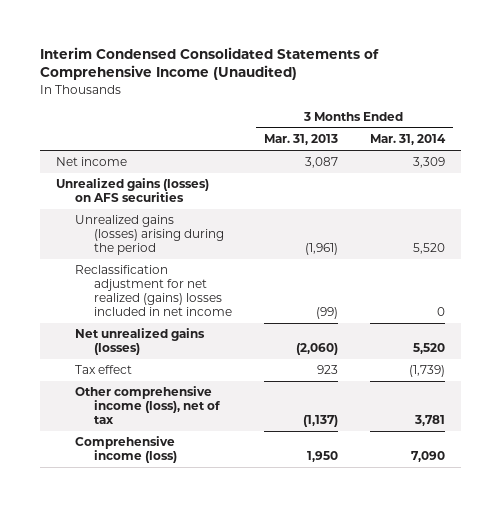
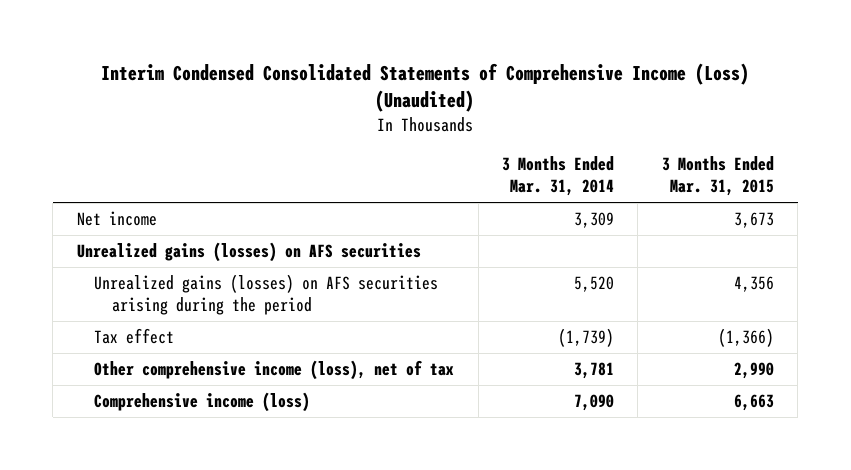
[40,46,380,81] Interim Condensed Consolidated Statements of Comprehensive Income (Unaudited) -> [101,63,750,113] Interim Condensed Consolidated Statements of Comprehensive Income (Loss) (Unaudited)
[264,134,339,146] Mar. 31, 2013 -> none
none -> [661,156,774,197] 3 Months Ended Mar. 31, 2015
[75,265,233,317] Reclassification adjustment for net realized (gains) losses included in net income -> none
[75,328,206,356] Net unrealized gains (losses) -> none
[75,215,225,256] Unrealized gains (losses) arising during the period -> [94,274,439,316] Unrealized gains (losses) on AFS securities arising during the period

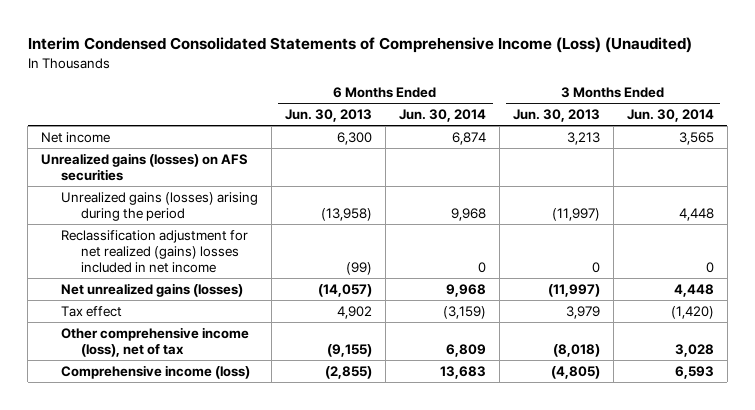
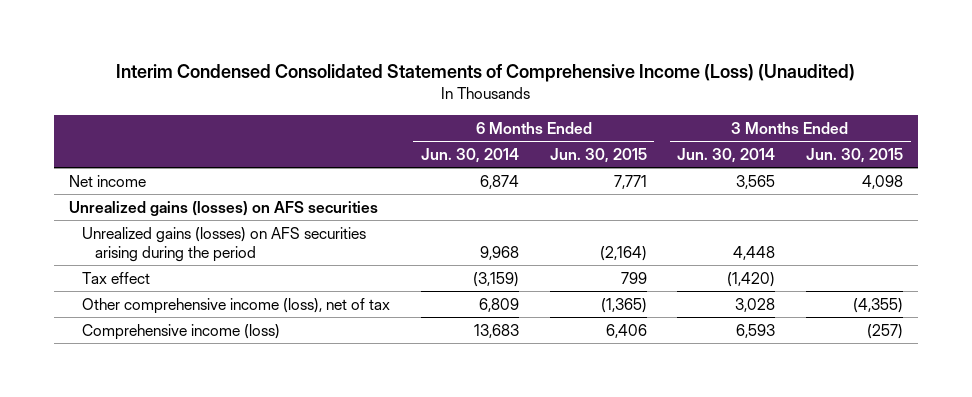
[285,109,373,123] Jun. 30, 2013 -> none
[512,109,600,123] Jun. 30, 2013 -> none
none -> [549,147,647,163] Jun. 30, 2015
none -> [805,147,903,163] Jun. 30, 2015
[61,229,249,273] Reclassification adjustment for net realized (gains) losses included in net income -> none
[61,282,244,297] Net unrealized gains (losses) -> none
[61,191,259,221] Unrealized gains (losses) arising during the period -> [82,226,367,262] Unrealized gains (losses) on AFS securities arising during the period

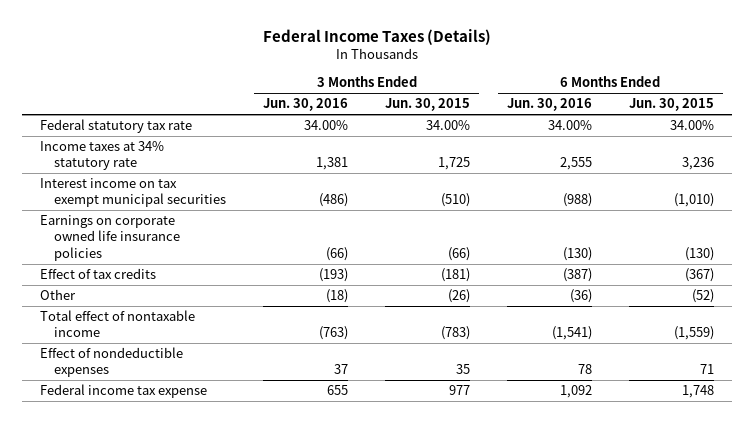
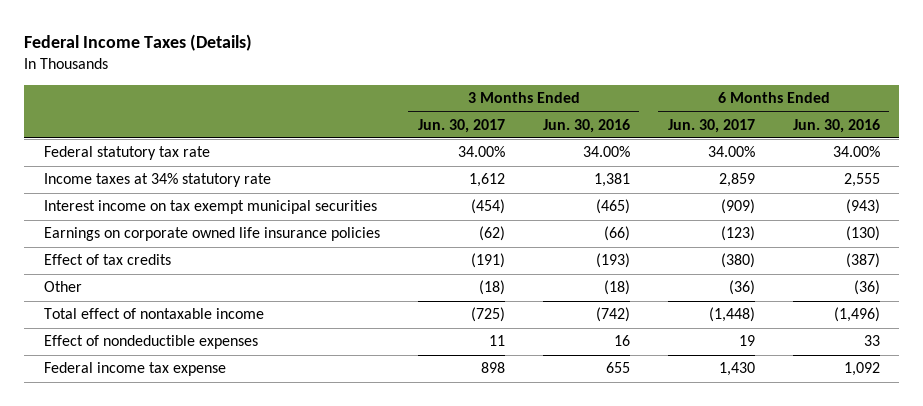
[385,98,471,112] Jun. 30, 2015 -> none
[628,98,714,112] Jun. 30, 2015 -> none
none -> [417,118,505,133] Jun. 30, 2017
none -> [667,118,755,133] Jun. 30, 2017
[319,193,349,208] (486) -> [595,199,630,215] (465)
[562,193,592,208] (988) -> [845,199,880,215] (943)
[319,326,349,341] (763) -> [595,307,630,323] (742)
[551,326,592,341] (1,541) -> [833,307,880,323] (1,496)
[334,364,349,375] 37 -> [613,335,630,347] 16
[577,364,592,375] 78 -> [863,335,880,347] 33

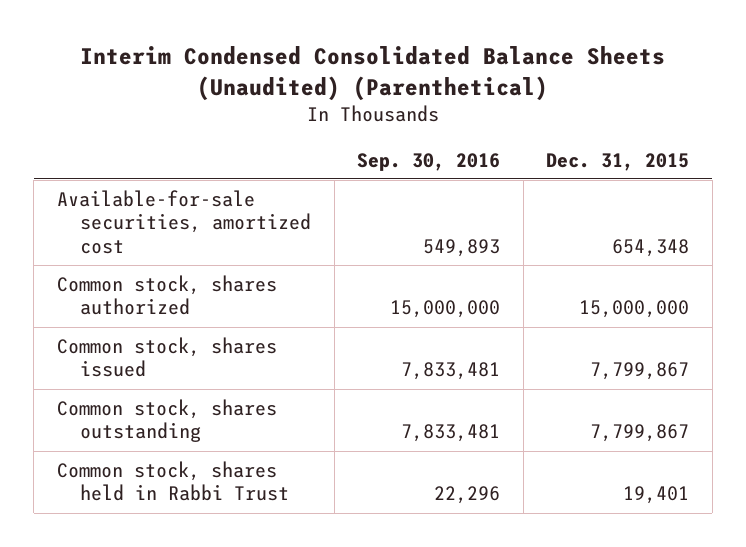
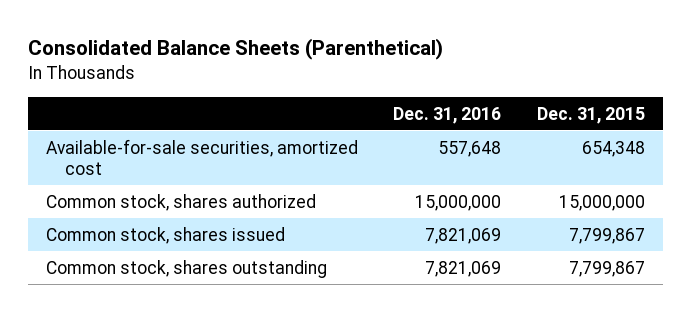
[79,46,665,101] Interim Condensed Consolidated Balance Sheets (Unaudited) (Parenthetical) -> [27,38,443,61] Consolidated Balance Sheets (Parenthetical)
[357,152,501,171] Sep. 30, 2016 -> none
none -> [393,106,502,124] Dec. 31, 2016
[56,460,290,502] Common stock, shares held in Rabbi Trust -> none

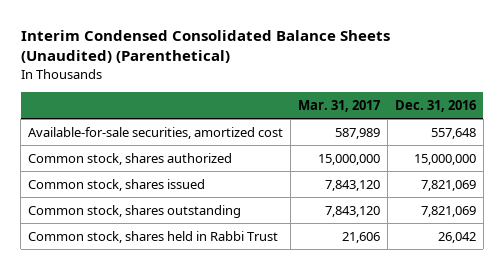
[27,38,443,61] Consolidated Balance Sheets (Parenthetical) -> [20,30,390,64] Interim Condensed Consolidated Balance Sheets (Unaudited) (Parenthetical)
[537,106,646,124] Dec. 31, 2015 -> none
none -> [298,99,381,112] Mar. 31, 2017
none -> [28,230,279,243] Common stock, shares held in Rabbi Trust

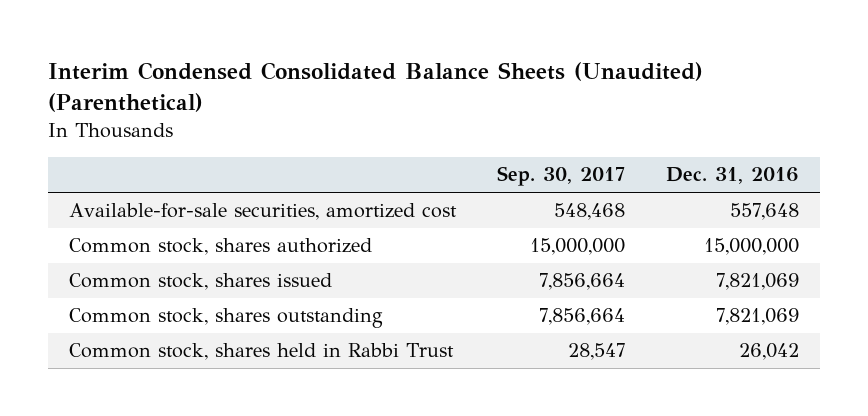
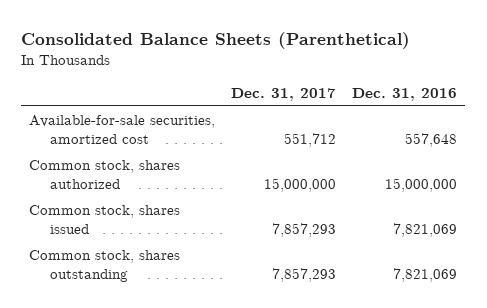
[48,62,704,113] Interim Condensed Consolidated Balance Sheets (Unaudited) (Parenthetical) -> [21,31,411,49] Consolidated Balance Sheets (Parenthetical)
[497,166,626,187] Sep. 30, 2017 -> none
none -> [231,87,337,101] Dec. 31, 2017
[69,343,455,361] Common stock, shares held in Rabbi Trust -> none

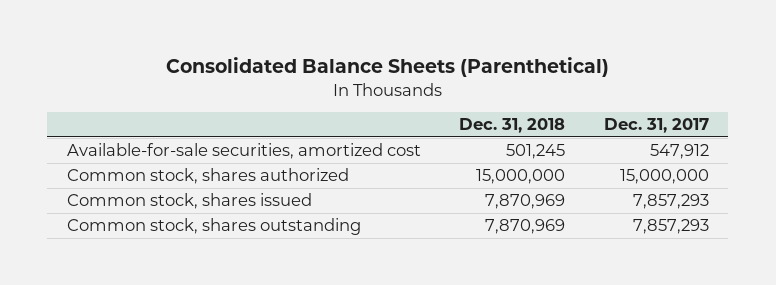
[352,87,458,101] Dec. 31, 2016 -> none
none -> [459,118,566,134] Dec. 31, 2018
[284,132,337,147] 551,712 -> [650,144,710,160] 547,912

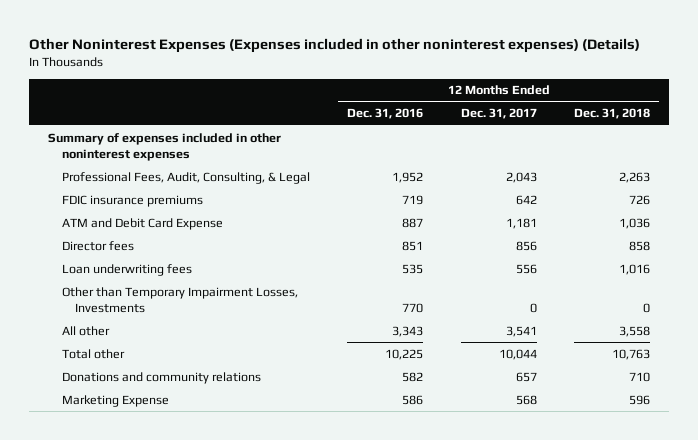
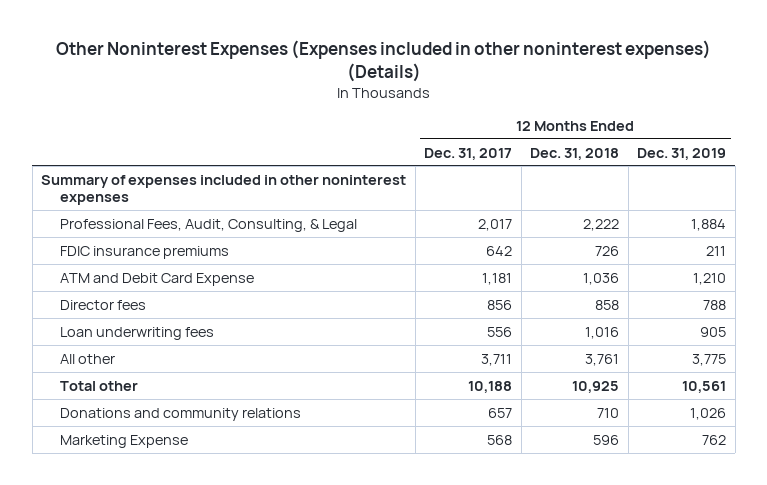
[347,108,424,120] Dec. 31, 2016 -> none
none -> [637,147,727,160] Dec. 31, 2019
[505,171,537,183] 2,043 -> [478,218,513,231] 2,017
[618,171,650,183] 2,263 -> [583,218,620,231] 2,222
[61,286,298,313] Other than Temporary Impairment Losses, Investments -> none
[505,325,537,337] 3,541 -> [481,353,513,366] 3,711
[618,325,650,337] 3,558 -> [585,353,620,366] 3,761
[498,348,537,360] 10,044 -> [468,380,513,393] 10,188
[611,348,650,360] 10,763 -> [572,380,620,393] 10,925

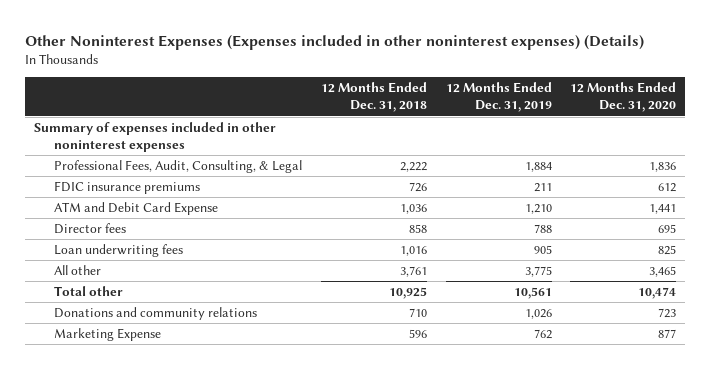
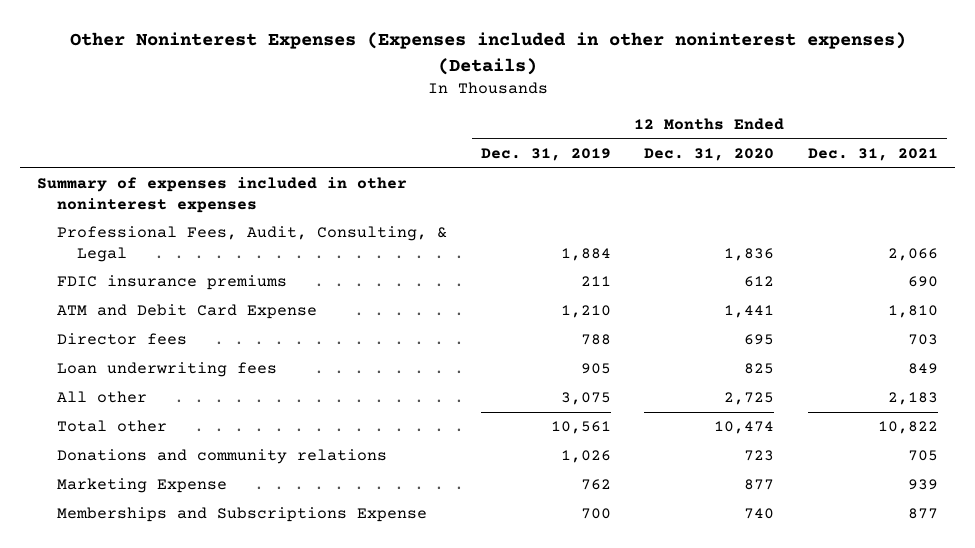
[320,82,427,113] 12 Months Ended Dec. 31, 2018 -> none
none -> [808,147,939,161] Dec. 31, 2021
[524,265,552,277] 3,775 -> [560,392,611,406] 3,075
[649,265,677,277] 3,465 -> [724,392,775,406] 2,725
none -> [56,507,427,523] Memberships and Subscriptions Expense

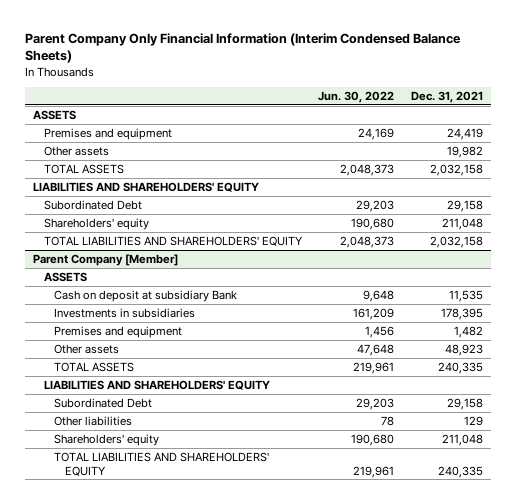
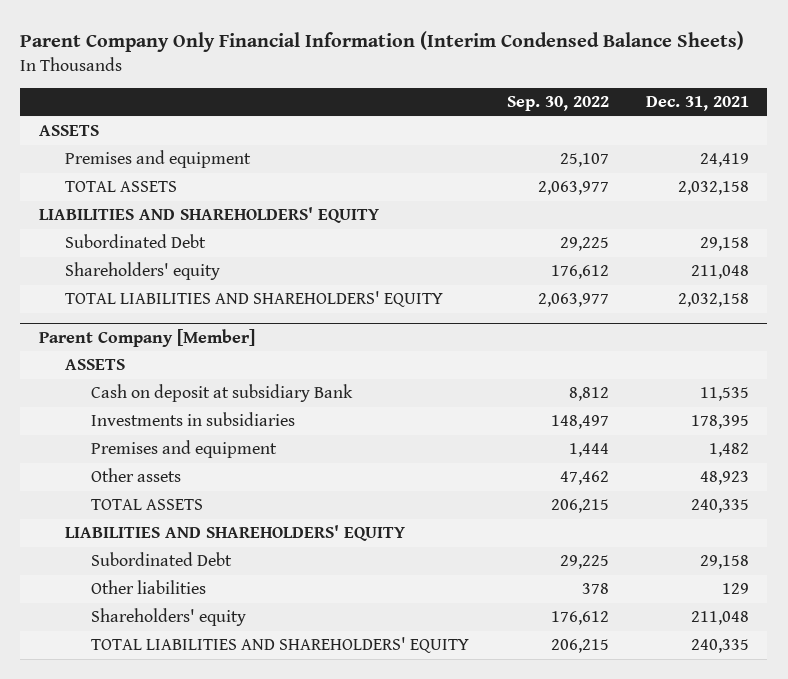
[318,91,395,104] Jun. 30, 2022 -> none
none -> [506,96,609,112] Sep. 30, 2022
[43,145,109,156] Other assets -> none

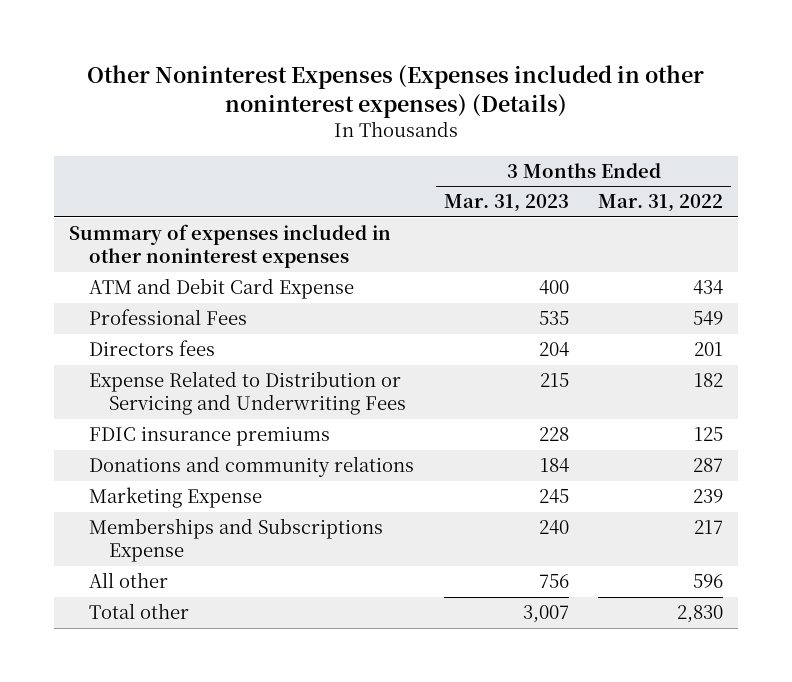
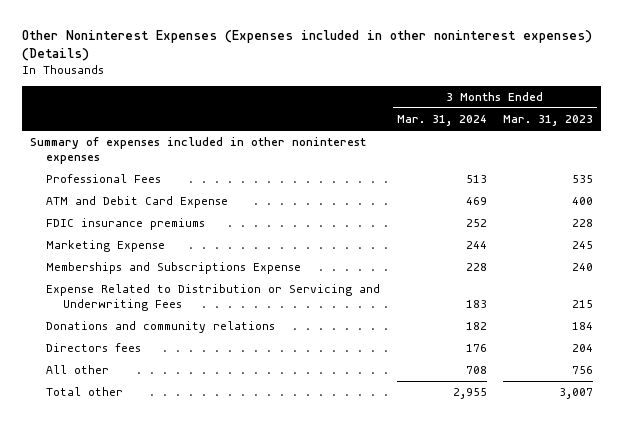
[598,194,724,213] Mar. 31, 2022 -> none
none -> [396,115,487,127] Mar. 31, 2024
[88,278,354,300] ATM and Debit Card Expense -> [46,196,229,209] ATM and Debit Card Expense
[88,371,406,416] Expense Related to Distribution or Servicing and Underwriting Fees -> [46,284,381,311] Expense Related to Distribution or Servicing and Underwriting Fees
[88,456,414,478] Donations and community relations -> [46,321,276,334] Donations and community relations
[88,340,215,357] Directors fees -> [46,343,142,353] Directors fees

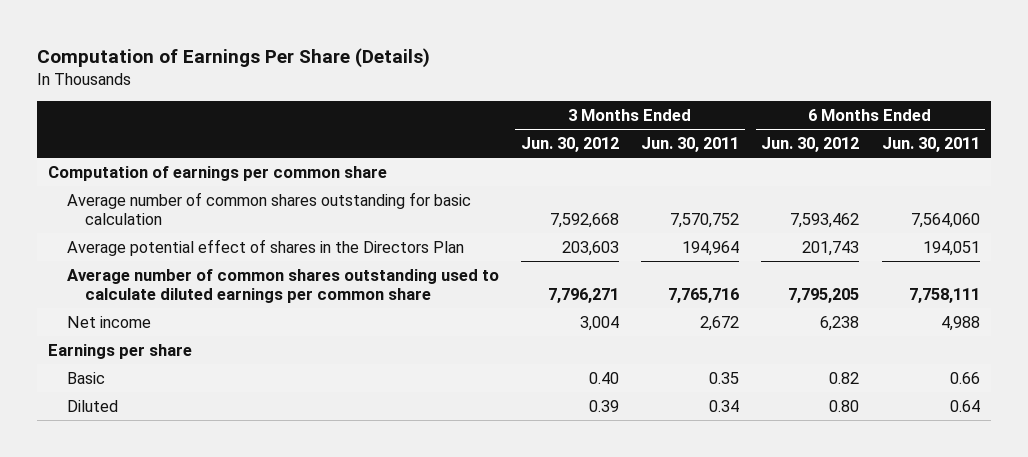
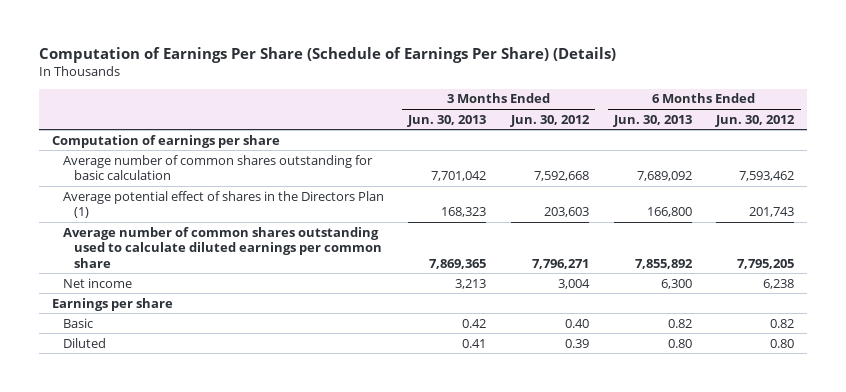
[37,47,431,68] Computation of Earnings Per Share (Details) -> [39,47,617,64] Computation of Earnings Per Share (Schedule of Earnings Per Share) (Details)
[641,137,740,153] Jun. 30, 2011 -> none
[881,137,980,153] Jun. 30, 2011 -> none
none -> [407,114,487,127] Jun. 30, 2013
none -> [612,114,692,127] Jun. 30, 2013
[48,165,388,181] Computation of earnings per common share -> [51,134,280,148] Computation of earnings per share
[66,238,464,256] Average potential effect of shares in the Directors Plan -> [62,190,384,219] Average potential effect of shares in the Directors Plan (1)

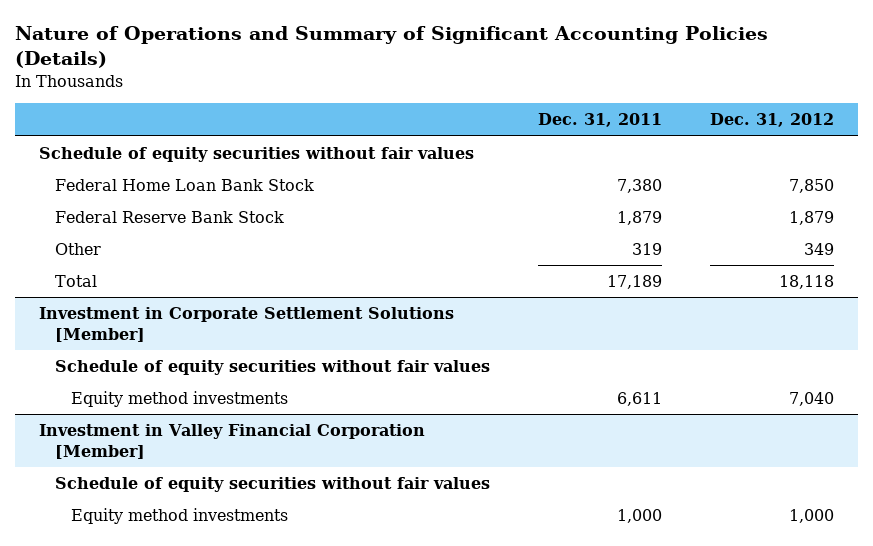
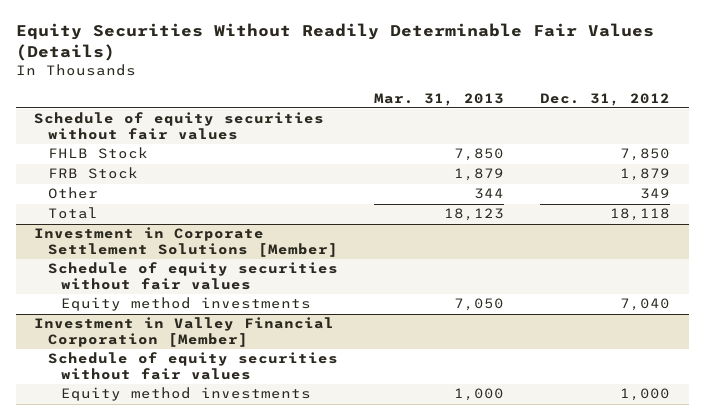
[14,25,768,69] Nature of Operations and Summary of Significant Accounting Policies (Details) -> [15,23,654,62] Equity Securities Without Readily Determinable Fair Values (Details)
[537,113,662,128] Dec. 31, 2011 -> none
none -> [374,92,505,106] Mar. 31, 2013
[54,179,314,192] Federal Home Loan Bank Stock -> [47,147,148,160] FHLB Stock
[54,211,284,224] Federal Reserve Bank Stock -> [47,167,138,180] FRB Stock

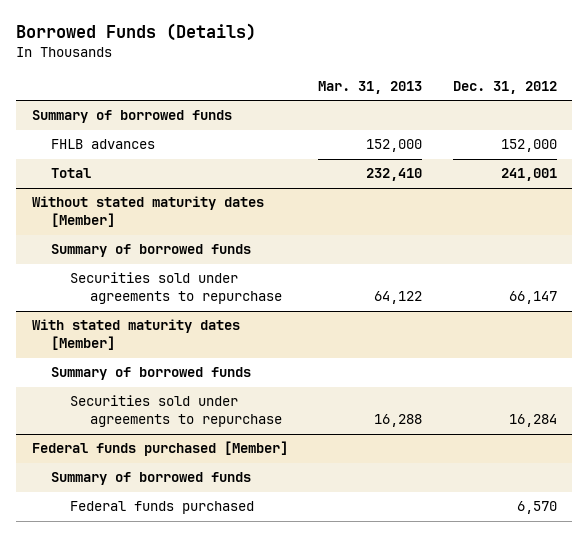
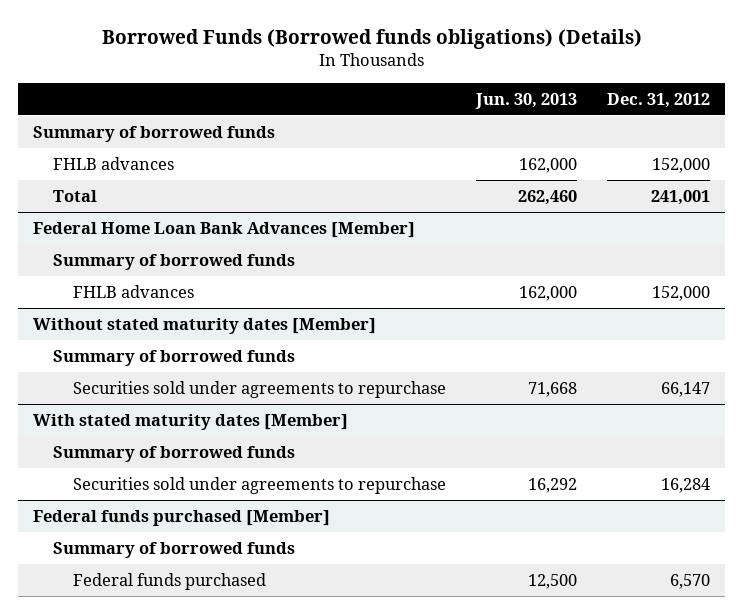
[16,23,257,42] Borrowed Funds (Details) -> [101,28,642,49] Borrowed Funds (Borrowed funds obligations) (Details)
[318,81,423,95] Mar. 31, 2013 -> none
none -> [475,92,578,109] Jun. 30, 2013
none -> [32,222,415,239] Federal Home Loan Bank Advances [Member]
none -> [53,254,296,271] Summary of borrowed funds
none -> [73,285,195,299] FHLB advances

